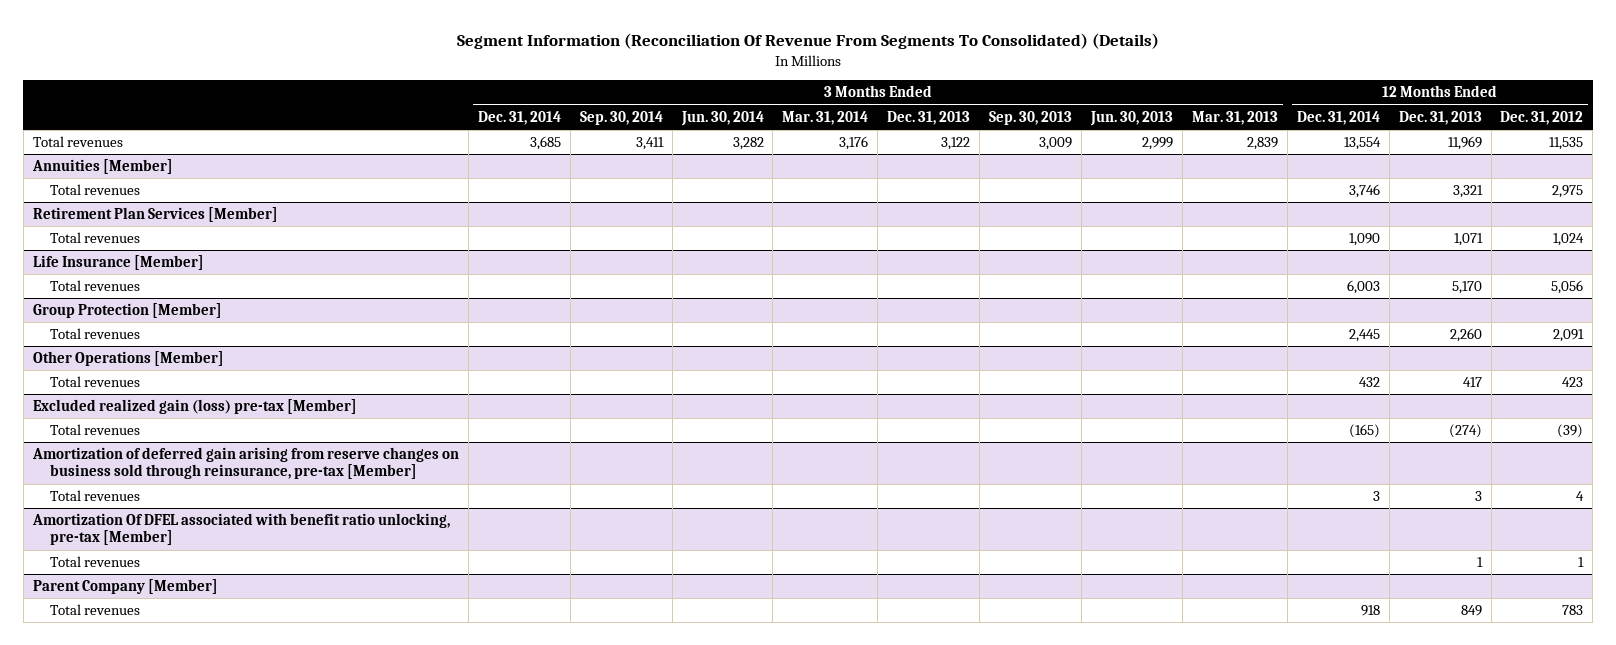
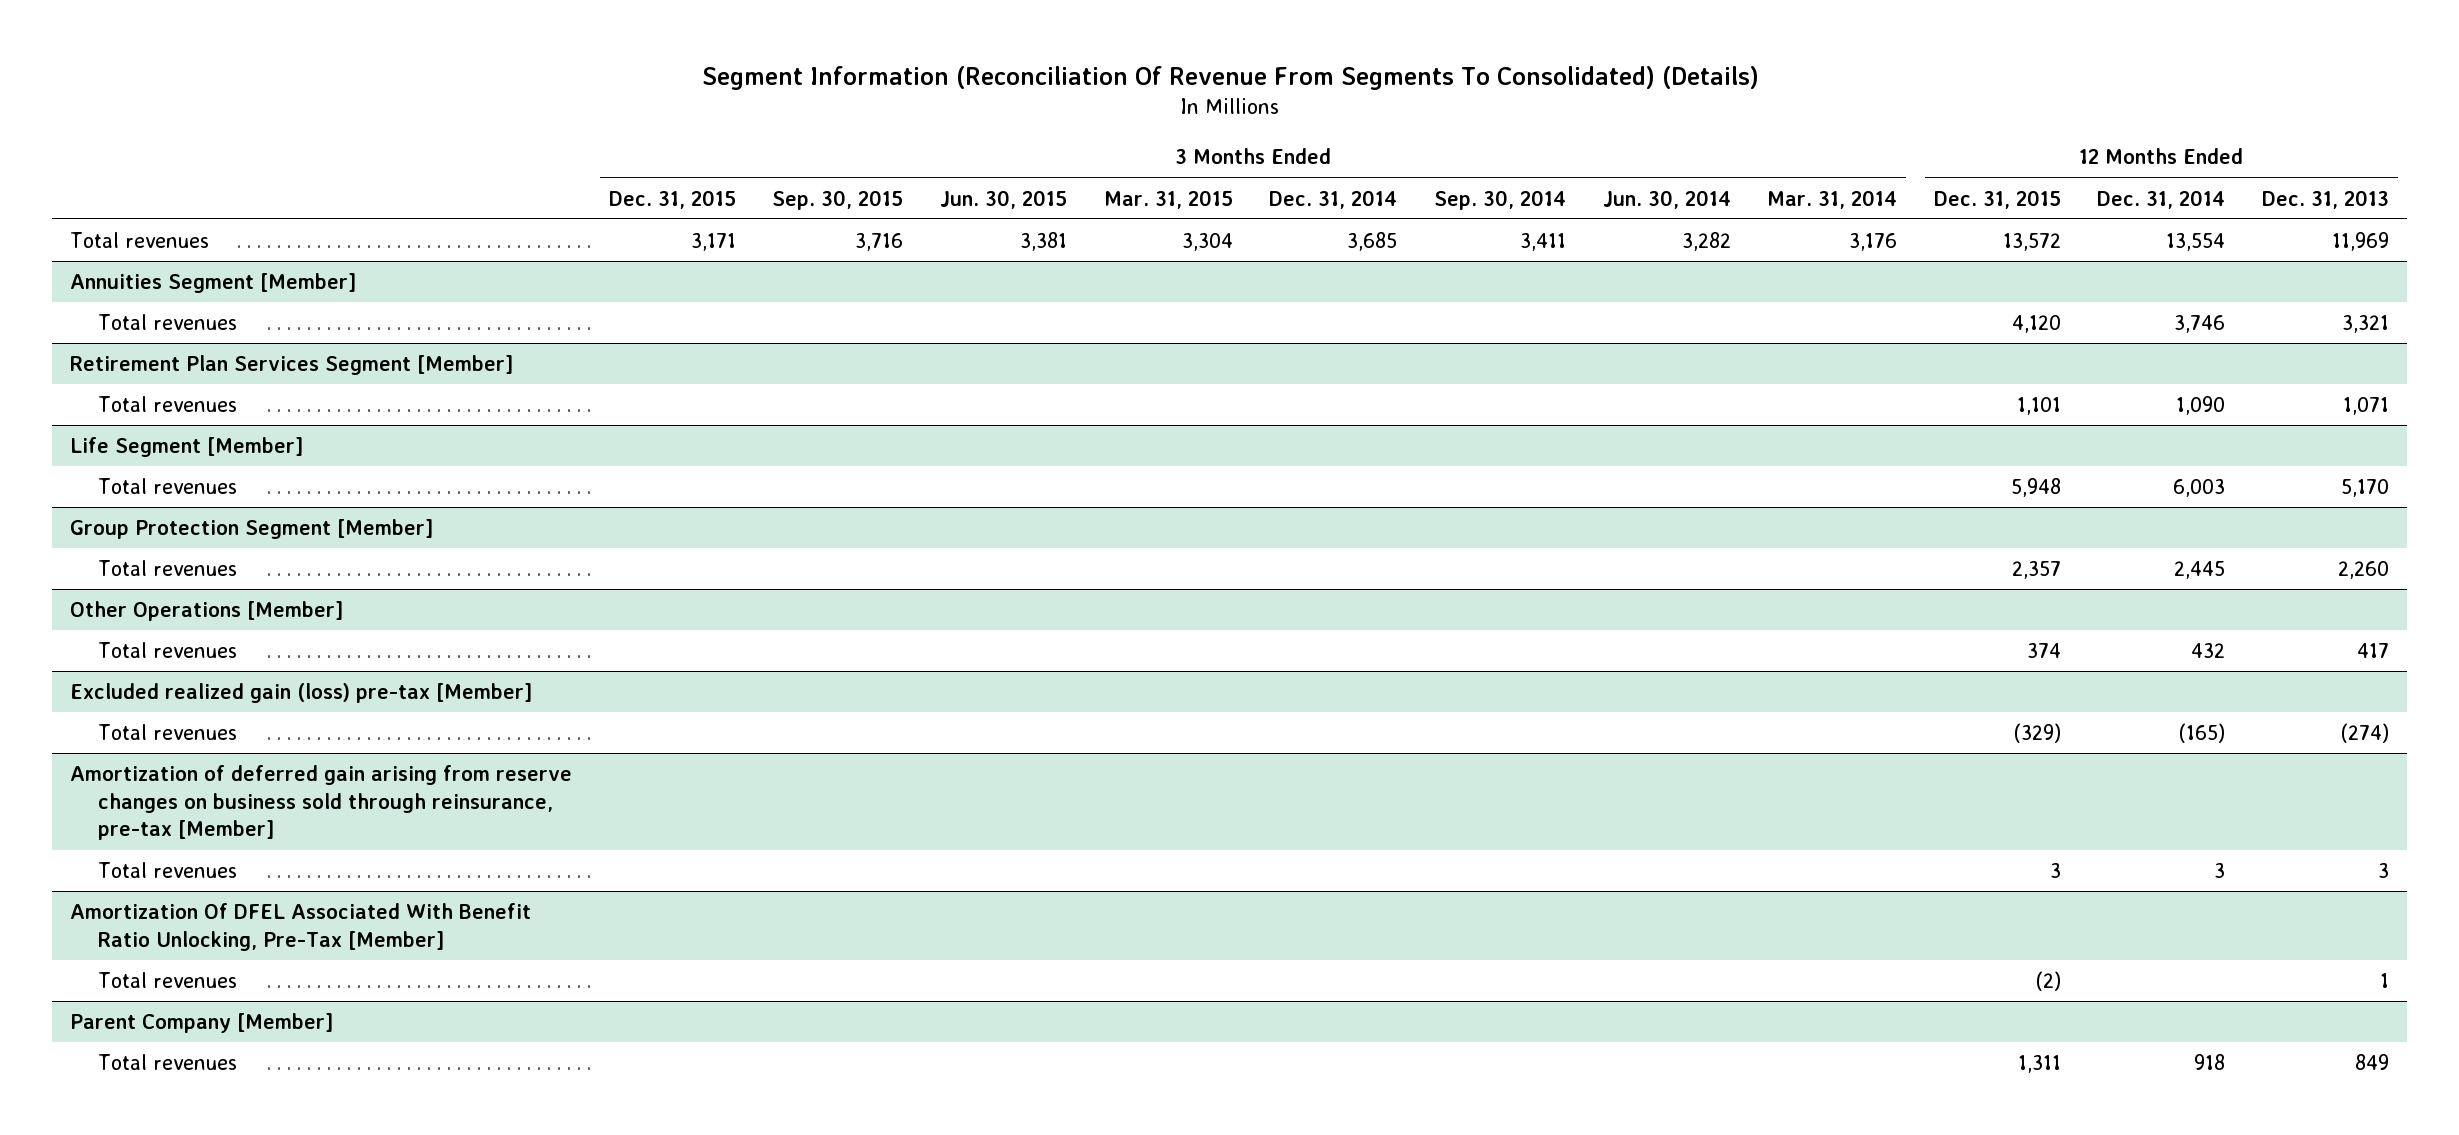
[887,110,971,125] Dec. 31, 2013 -> none
[989,110,1073,125] Sep. 30, 2013 -> none
[1090,110,1174,126] Jun. 30, 2013 -> none
[1191,110,1278,125] Mar. 31, 2013 -> none
[1500,110,1584,125] Dec. 31, 2012 -> none
none -> [608,189,736,209] Dec. 31, 2015
none -> [772,189,904,210] Sep. 30, 2015
none -> [940,189,1068,209] Jun. 30, 2015
none -> [1103,189,1233,209] Mar. 31, 2015
none -> [1933,189,2061,209] Dec. 31, 2015
[31,159,173,175] Annuities [Member] -> [70,273,357,294] Annuities Segment [Member]
[32,207,278,223] Retirement Plan Services [Member] -> [70,355,514,376] Retirement Plan Services Segment [Member]
[32,255,204,271] Life Insurance [Member] -> [70,437,304,458] Life Segment [Member]
[32,303,222,319] Group Protection [Member] -> [70,519,434,540] Group Protection Segment [Member]
[31,513,450,546] Amortization Of DFEL associated with benefit ratio unlocking, pre-tax [Member] -> [70,903,532,951] Amortization Of DFEL Associated With Benefit Ratio Unlocking, Pre-Tax [Member]

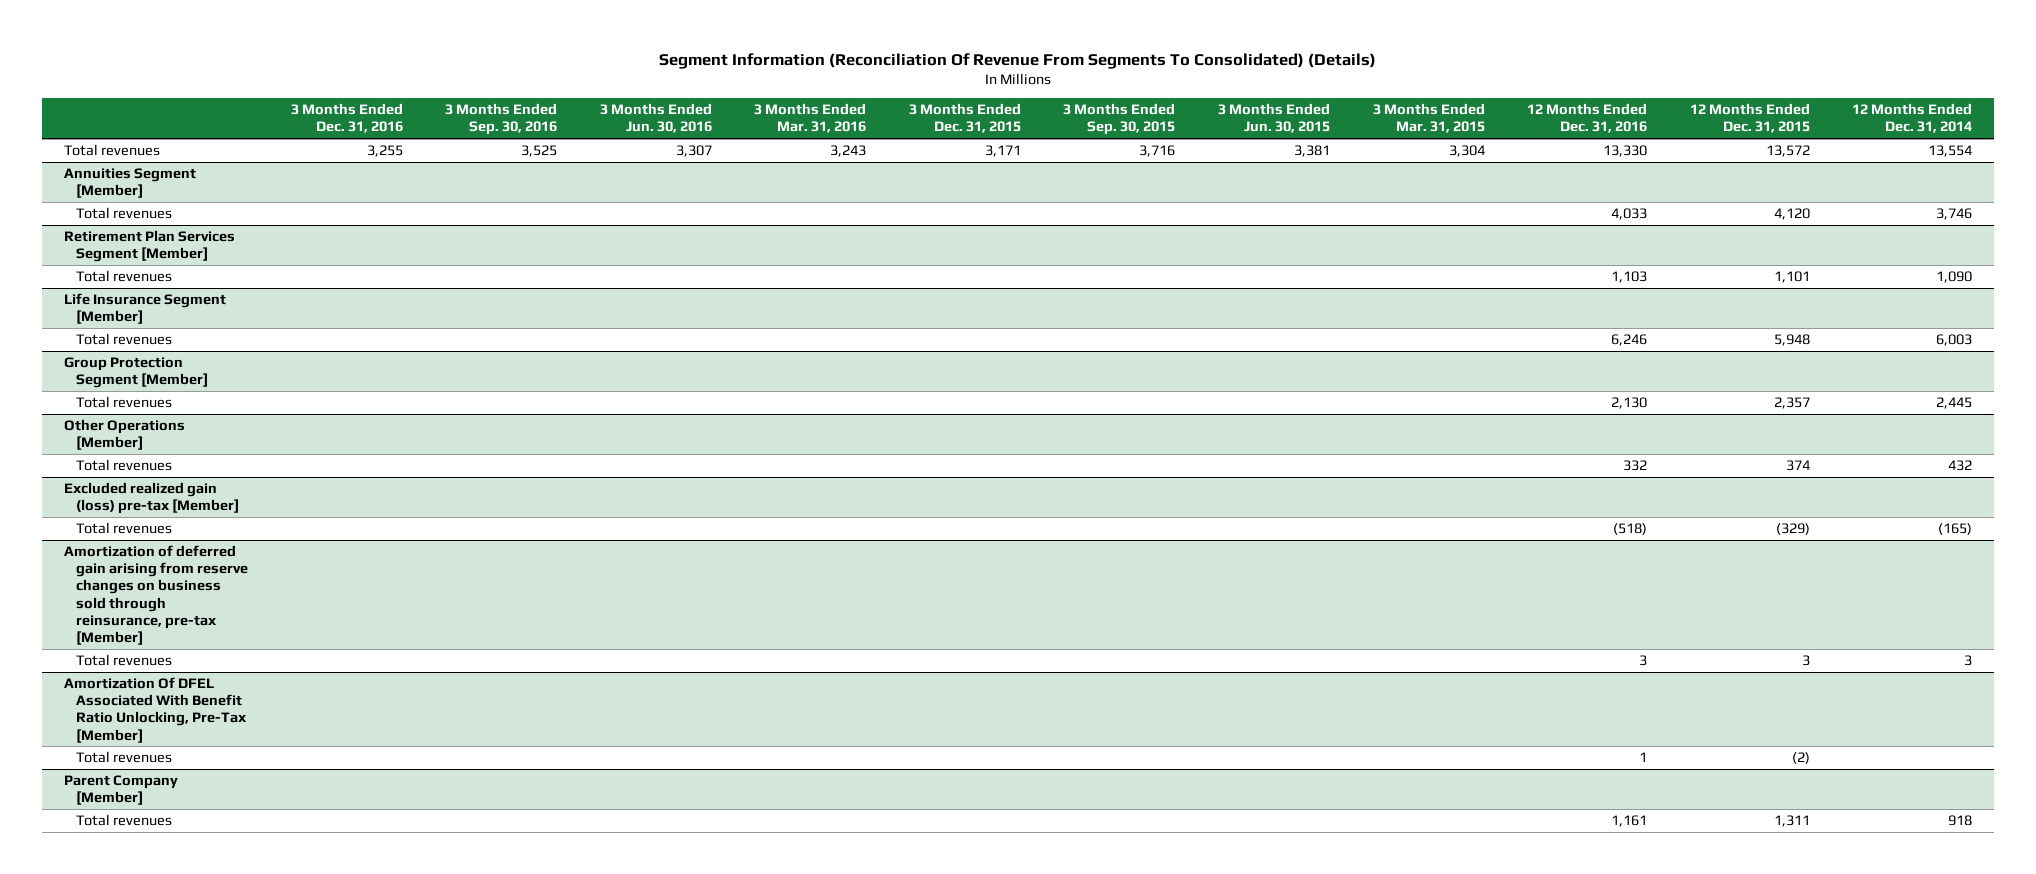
[1269,189,1398,209] Dec. 31, 2014 -> none
[1433,189,1566,210] Sep. 30, 2014 -> none
[1602,189,1731,209] Jun. 30, 2014 -> none
[1767,189,1898,209] Mar. 31, 2014 -> none
[2262,189,2390,209] Dec. 31, 2013 -> none
none -> [290,103,403,134] 3 Months Ended Dec. 31, 2016
none -> [445,103,558,136] 3 Months Ended Sep. 30, 2016
none -> [599,103,712,134] 3 Months Ended Jun. 30, 2016
none -> [754,103,867,134] 3 Months Ended Mar. 31, 2016
none -> [1527,103,1648,134] 12 Months Ended Dec. 31, 2016
[70,437,304,458] Life Segment [Member] -> [63,293,226,325] Life Insurance Segment [Member]

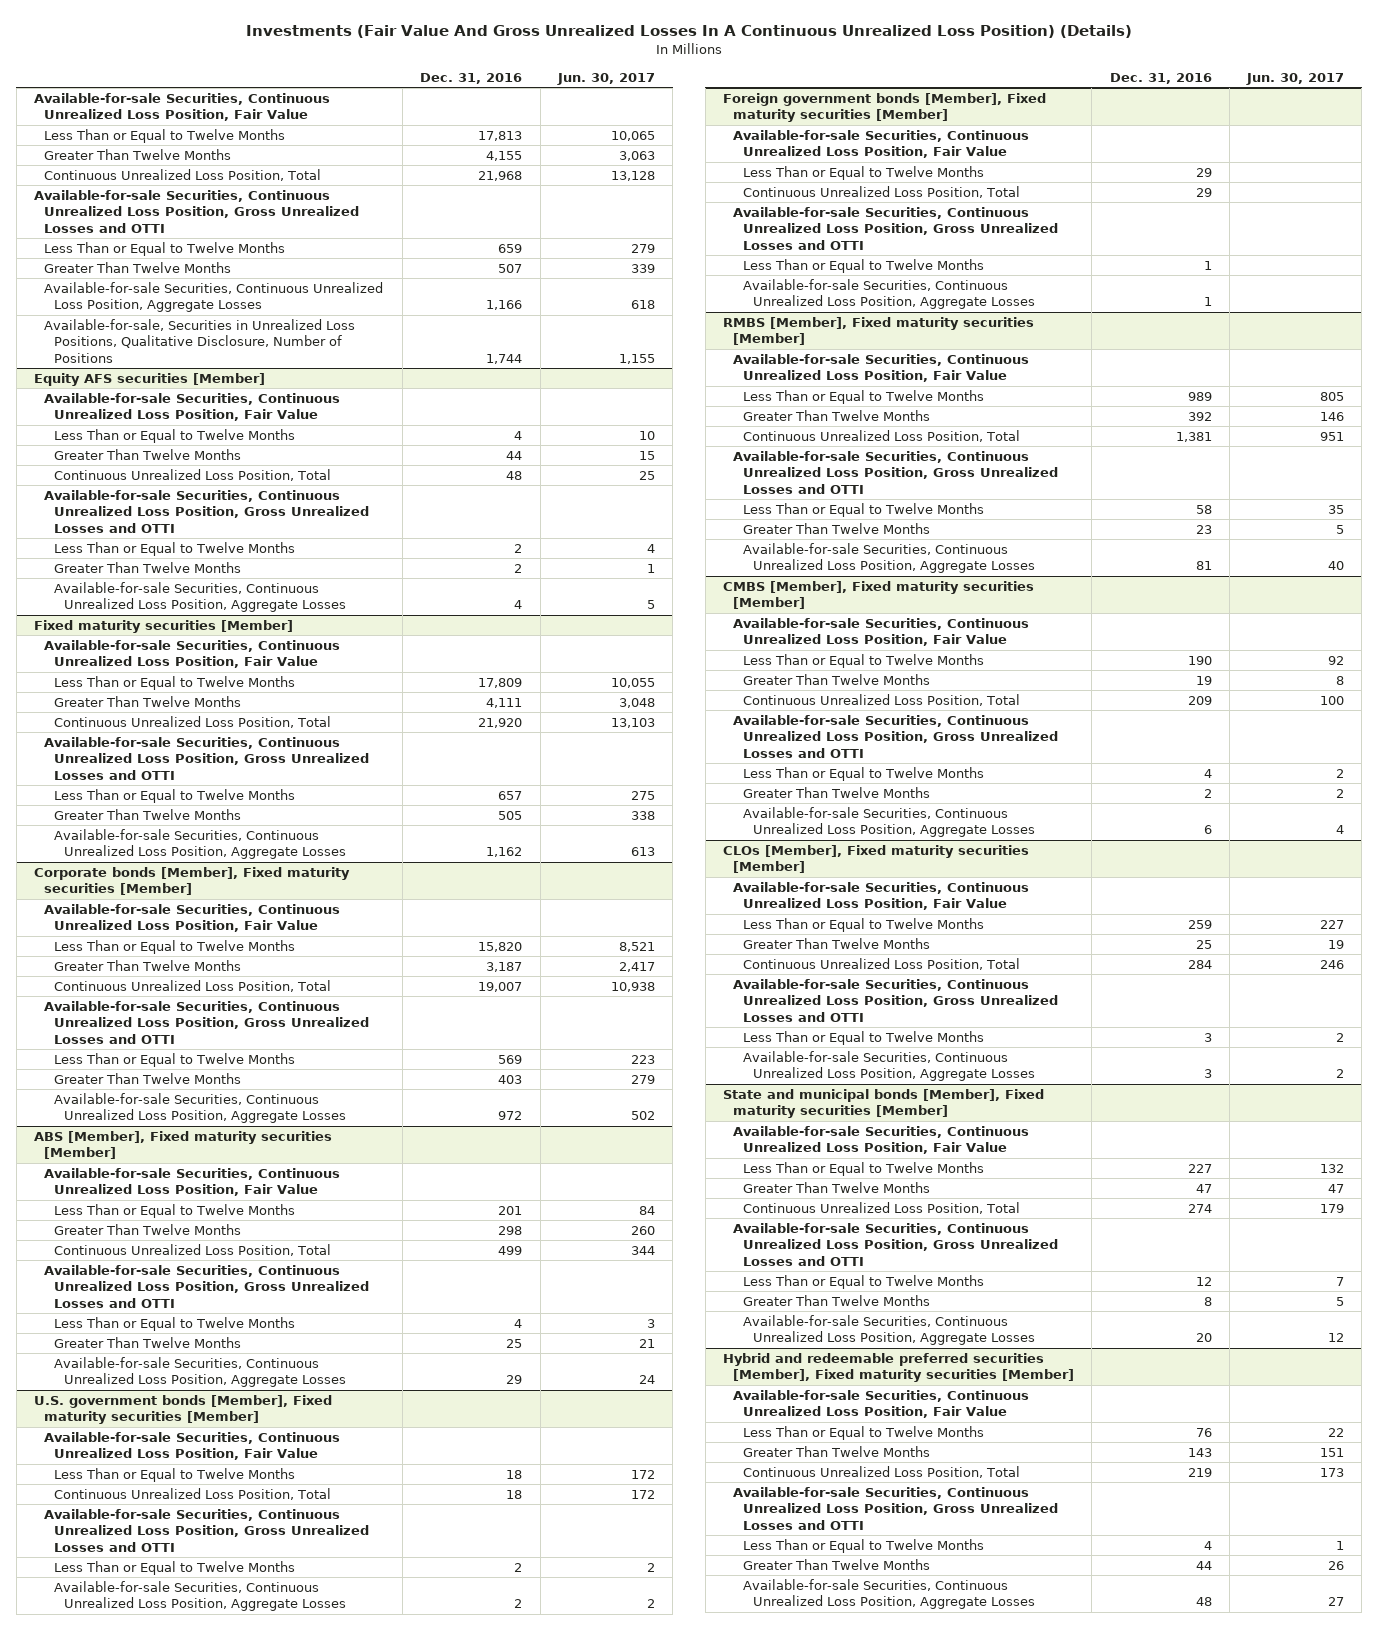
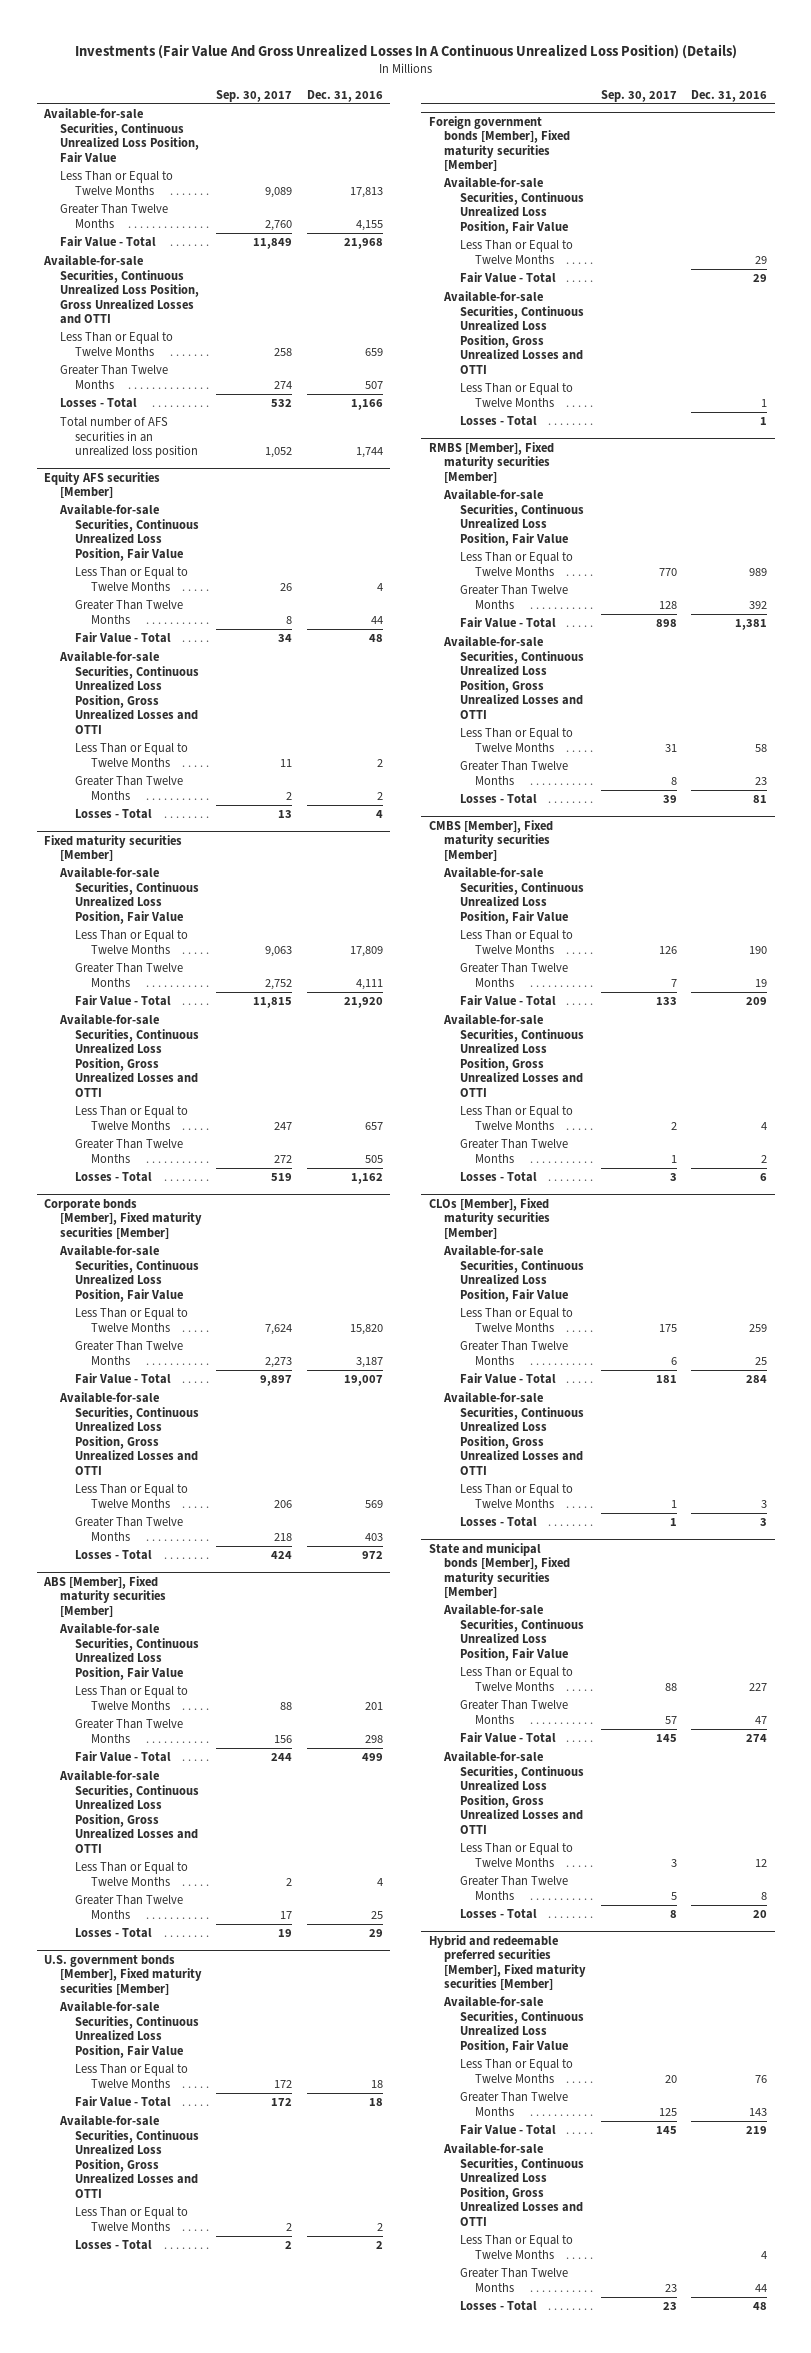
[556,72,655,85] Jun. 30, 2017 -> none
none -> [216,89,293,102] Sep. 30, 2017
[43,168,321,181] Continuous Unrealized Loss Position, Total -> [59,236,156,248] Fair Value - Total
[43,281,383,313] Available-for-sale Securities, Continuous Unrealized Loss Position, Aggregate Losses -> [59,398,137,409] Losses - Total
[43,318,355,364] Available-for-sale, Securities in Unrealized Loss Positions, Qualitative Disclosure, Number of Positions -> [59,417,199,459] Total number of AFS securities in an unrealized loss position
[54,468,332,481] Continuous Unrealized Loss Position, Total -> [75,632,172,644] Fair Value - Total
[54,581,347,613] Available-for-sale Securities, Continuous Unrealized Loss Position, Aggregate Losses -> [75,809,153,820] Losses - Total
[54,715,332,728] Continuous Unrealized Loss Position, Total -> [75,995,172,1007] Fair Value - Total
[54,828,347,860] Available-for-sale Securities, Continuous Unrealized Loss Position, Aggregate Losses -> [75,1172,153,1183] Losses - Total
[54,979,332,992] Continuous Unrealized Loss Position, Total -> [75,1373,172,1385] Fair Value - Total
[54,1092,347,1124] Available-for-sale Securities, Continuous Unrealized Loss Position, Aggregate Losses -> [75,1550,153,1561] Losses - Total
[54,1243,332,1256] Continuous Unrealized Loss Position, Total -> [75,1751,172,1763] Fair Value - Total
[54,1356,347,1388] Available-for-sale Securities, Continuous Unrealized Loss Position, Aggregate Losses -> [75,1928,153,1939] Losses - Total
[54,1487,332,1500] Continuous Unrealized Loss Position, Total -> [75,2096,172,2108] Fair Value - Total
[54,1580,347,1612] Available-for-sale Securities, Continuous Unrealized Loss Position, Aggregate Losses -> [75,2240,153,2251] Losses - Total
[743,185,1021,198] Continuous Unrealized Loss Position, Total -> [459,272,556,284] Fair Value - Total
[743,278,1036,310] Available-for-sale Securities, Continuous Unrealized Loss Position, Aggregate Losses -> [459,416,537,427] Losses - Total
[743,429,1021,442] Continuous Unrealized Loss Position, Total -> [459,617,556,629] Fair Value - Total
[743,542,1036,574] Available-for-sale Securities, Continuous Unrealized Loss Position, Aggregate Losses -> [459,794,537,805] Losses - Total
[743,693,1021,706] Continuous Unrealized Loss Position, Total -> [459,995,556,1007] Fair Value - Total
[743,806,1036,838] Available-for-sale Securities, Continuous Unrealized Loss Position, Aggregate Losses -> [459,1172,537,1183] Losses - Total
[743,957,1021,970] Continuous Unrealized Loss Position, Total -> [459,1373,556,1385] Fair Value - Total
[743,1050,1036,1082] Available-for-sale Securities, Continuous Unrealized Loss Position, Aggregate Losses -> [459,1517,537,1528] Losses - Total
[743,1201,1021,1214] Continuous Unrealized Loss Position, Total -> [459,1732,556,1744] Fair Value - Total
[743,1314,1036,1346] Available-for-sale Securities, Continuous Unrealized Loss Position, Aggregate Losses -> [459,1909,537,1920] Losses - Total
[743,1465,1021,1478] Continuous Unrealized Loss Position, Total -> [459,2124,556,2136] Fair Value - Total
[743,1578,1036,1610] Available-for-sale Securities, Continuous Unrealized Loss Position, Aggregate Losses -> [459,2301,537,2312] Losses - Total

